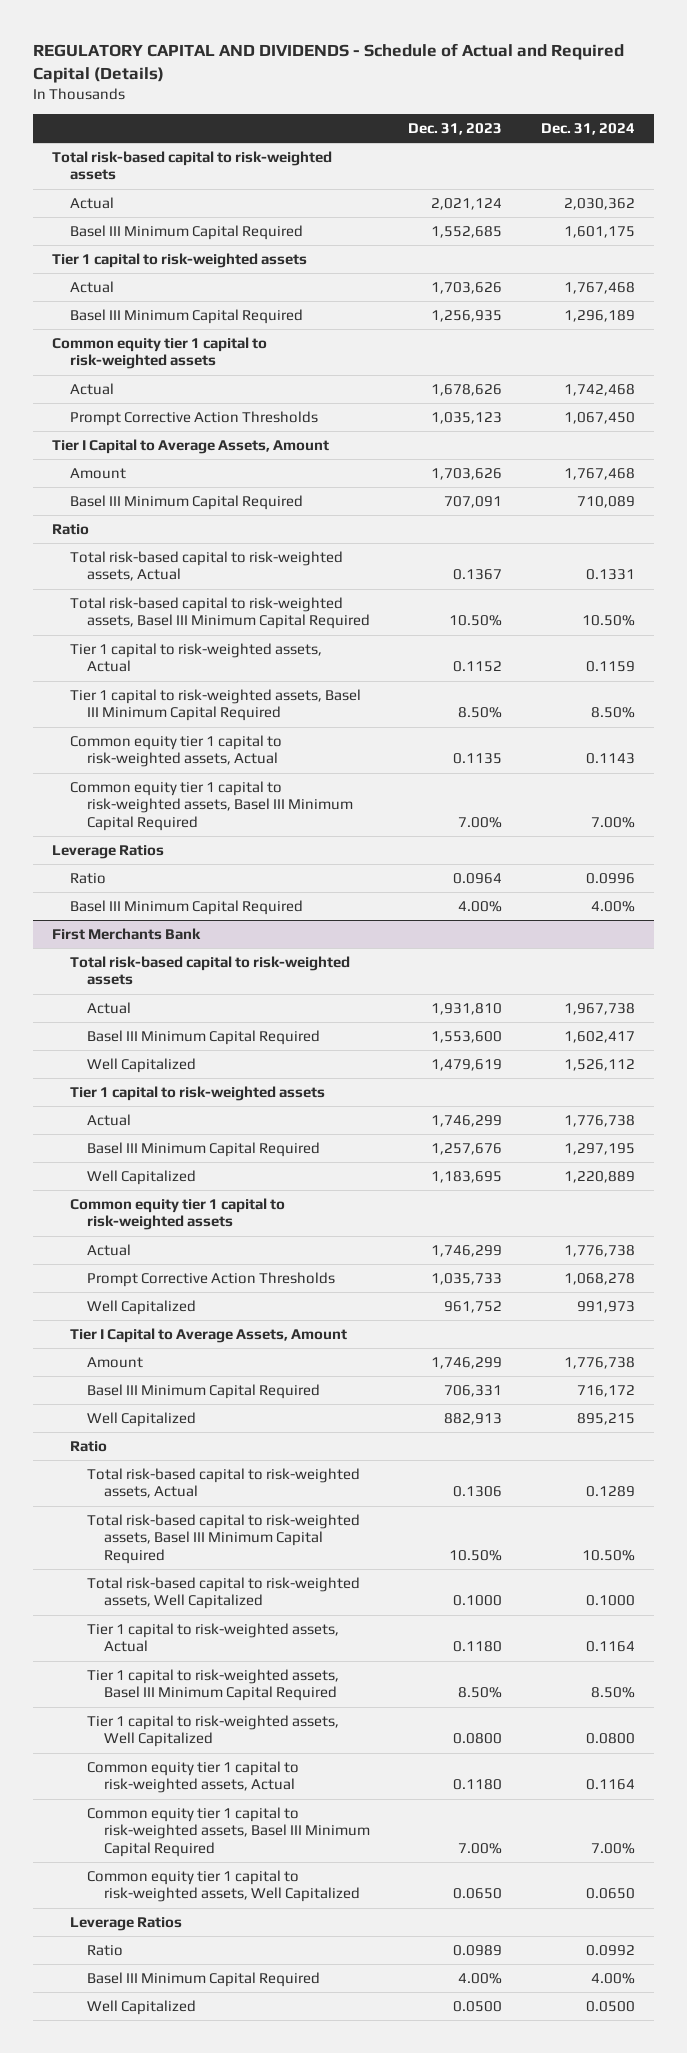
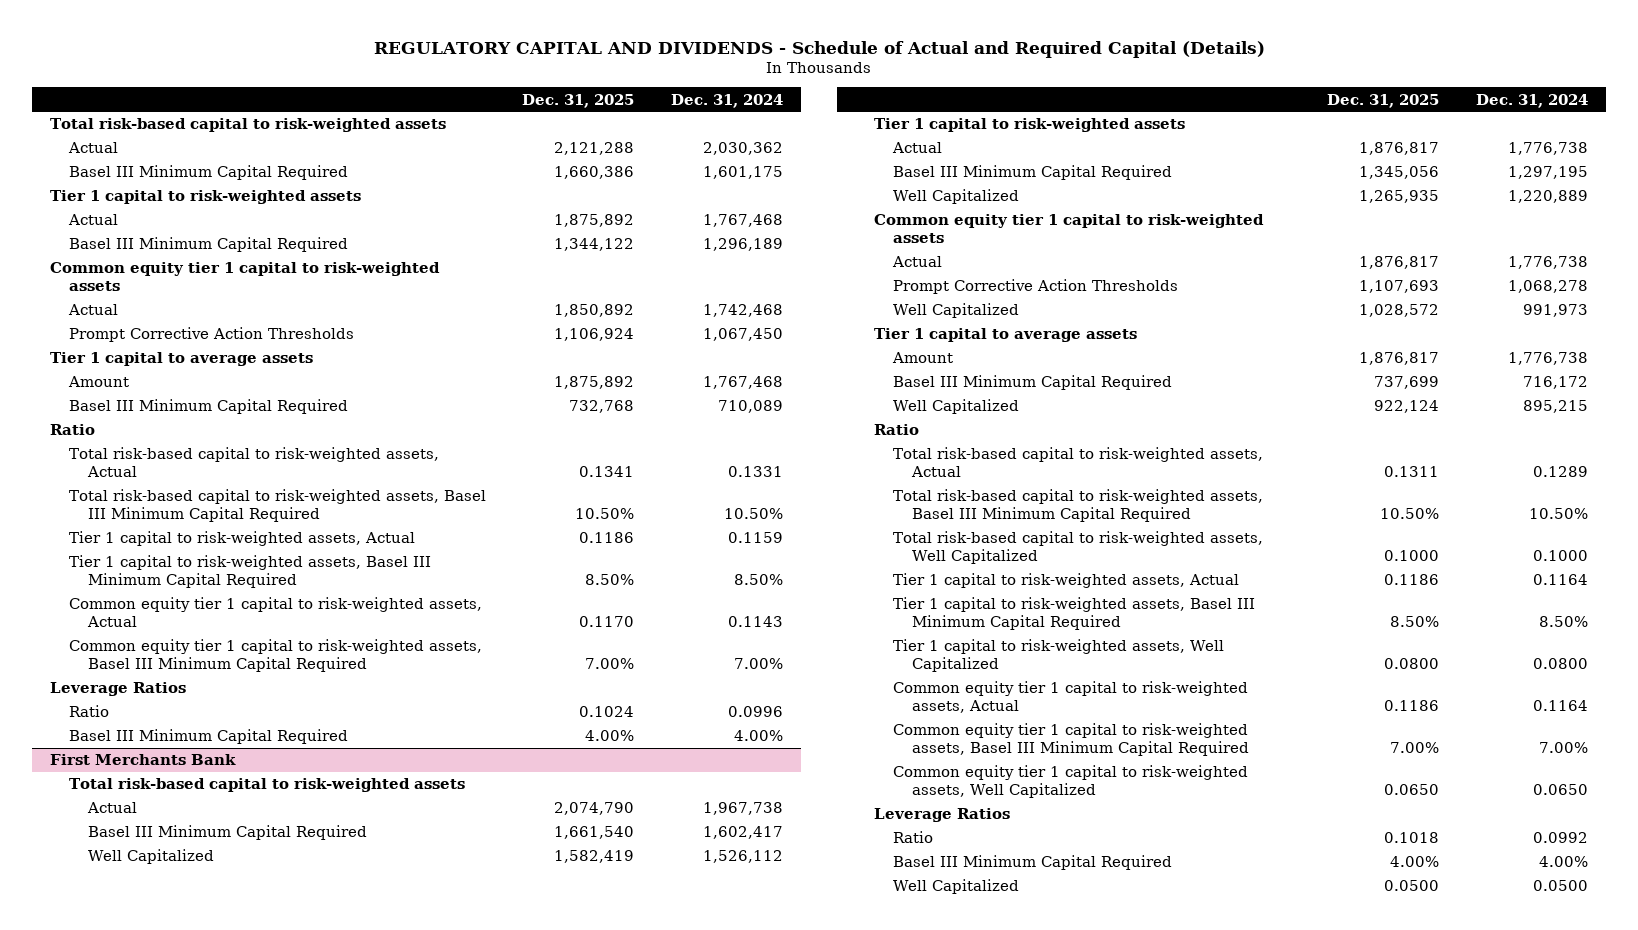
[408,123,503,136] Dec. 31, 2023 -> none
none -> [522,93,635,108] Dec. 31, 2025
[52,438,330,454] Tier I Capital to Average Assets, Amount -> [49,352,313,367] Tier 1 capital to average assets
[69,1327,347,1343] Tier I Capital to Average Assets, Amount -> [873,328,1137,343] Tier 1 capital to average assets

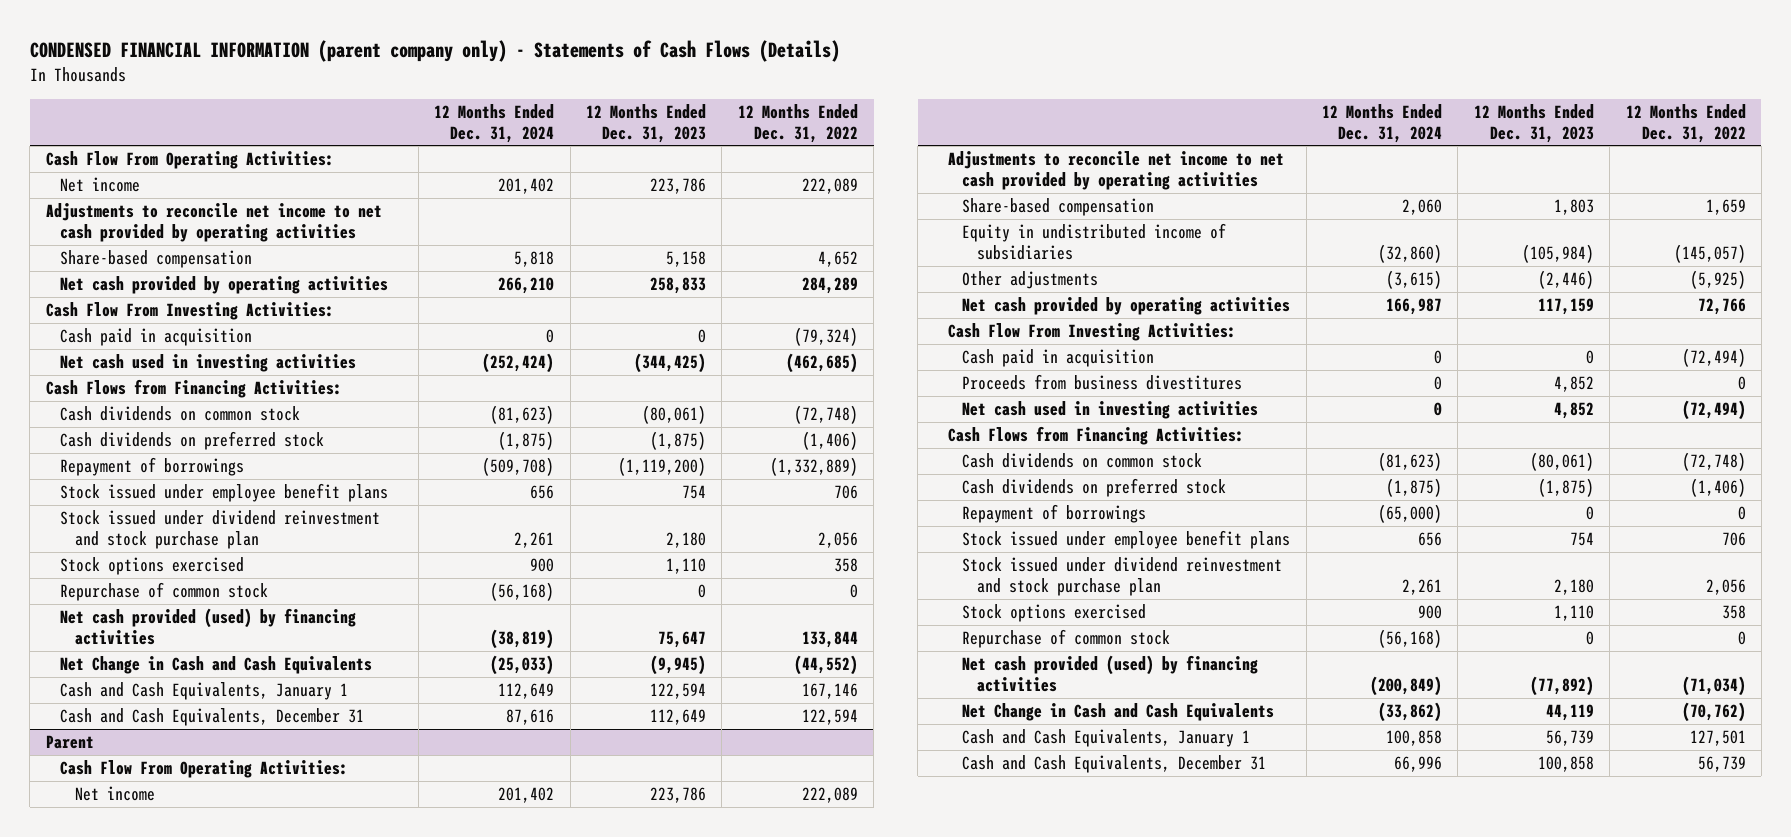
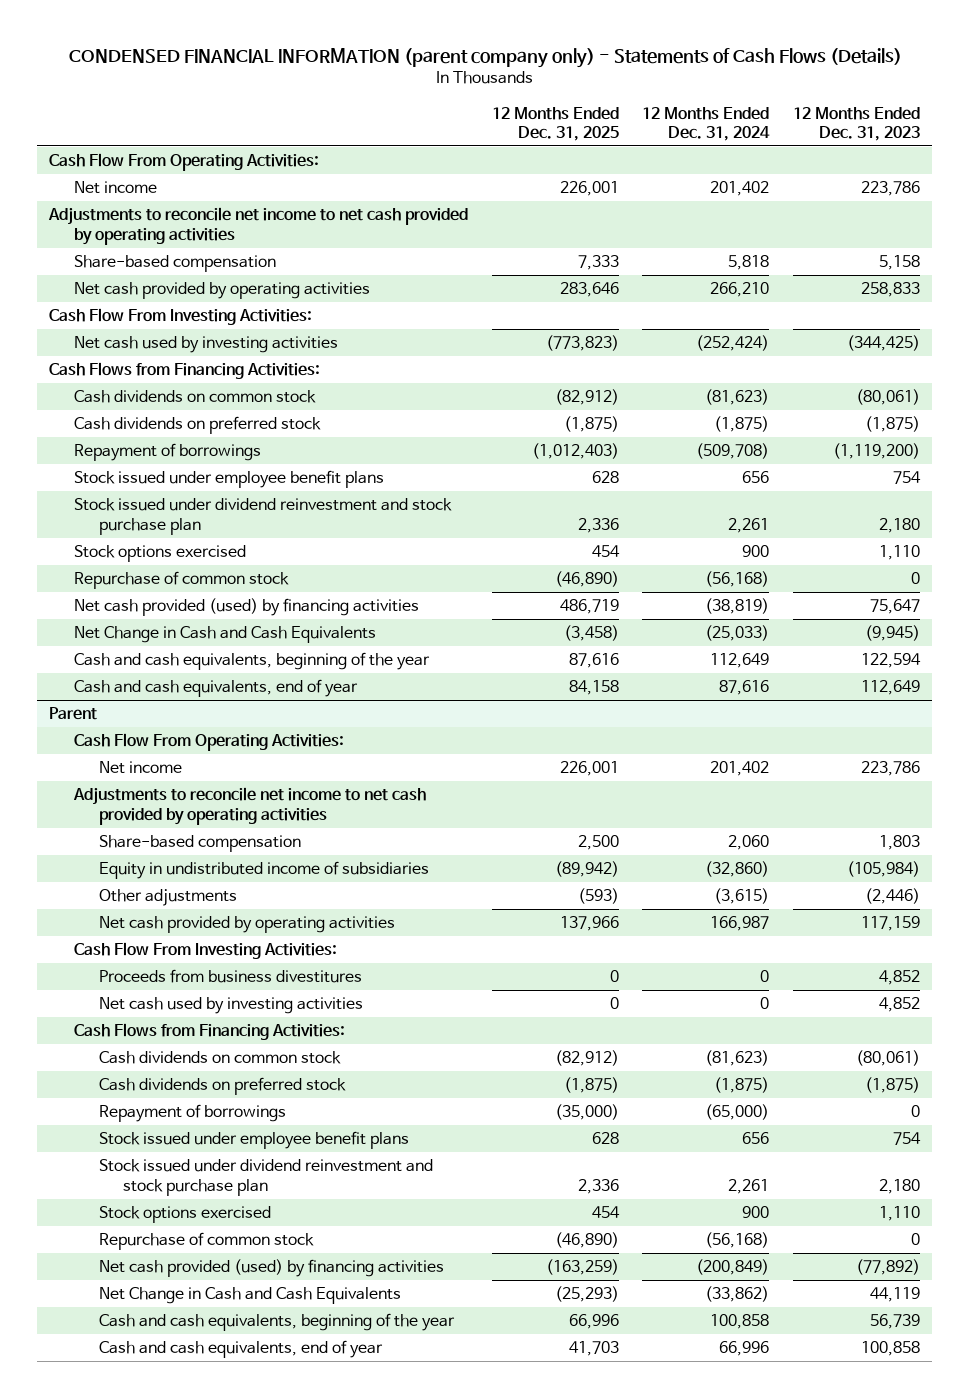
[737,103,858,143] 12 Months Ended Dec. 31, 2022 -> none
none -> [491,106,619,141] 12 Months Ended Dec. 31, 2025
[60,328,253,347] Cash paid in acquisition -> none
[60,354,357,373] Net cash used in investing activities -> [73,336,338,354] Net cash used by investing activities
[60,682,349,701] Cash and Cash Equivalents, January 1 -> [73,652,430,671] Cash and cash equivalents, beginning of the year
[60,708,365,727] Cash and Cash Equivalents, December 31 -> [73,679,358,698] Cash and cash equivalents, end of year
[962,349,1155,368] Cash paid in acquisition -> none
[962,401,1259,420] Net cash used in investing activities -> [98,997,363,1015] Net cash used by investing activities
[962,729,1251,748] Cash and Cash Equivalents, January 1 -> [98,1313,455,1332] Cash and cash equivalents, beginning of the year
[962,755,1267,774] Cash and Cash Equivalents, December 31 -> [98,1340,383,1359] Cash and cash equivalents, end of year

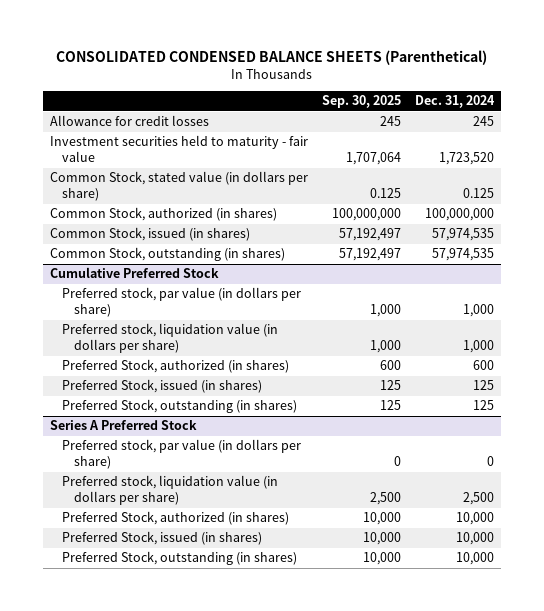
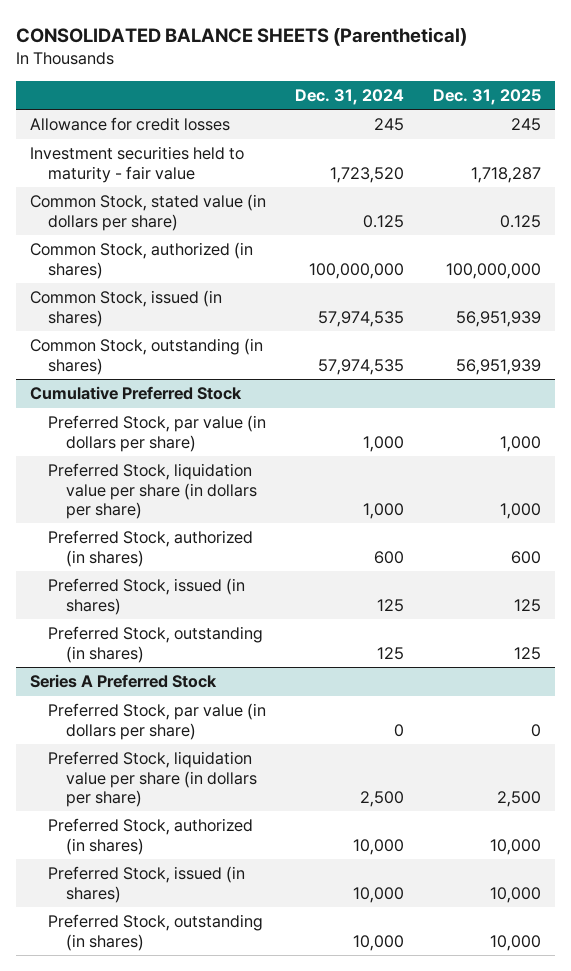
[55,49,487,65] CONSOLIDATED CONDENSED BALANCE SHEETS (Parenthetical) -> [16,26,468,46] CONSOLIDATED BALANCE SHEETS (Parenthetical)
[321,95,401,109] Sep. 30, 2025 -> none
none -> [432,88,541,105] Dec. 31, 2025
[61,287,301,318] Preferred stock, par value (in dollars per share) -> [48,415,267,452] Preferred Stock, par value (in dollars per share)
[61,323,278,354] Preferred stock, liquidation value (in dollars per share) -> [48,463,257,520] Preferred Stock, liquidation value per share (in dollars per share)
[61,439,301,470] Preferred stock, par value (in dollars per share) -> [48,703,267,740] Preferred Stock, par value (in dollars per share)
[61,475,278,506] Preferred stock, liquidation value (in dollars per share) -> [48,751,257,808] Preferred Stock, liquidation value per share (in dollars per share)

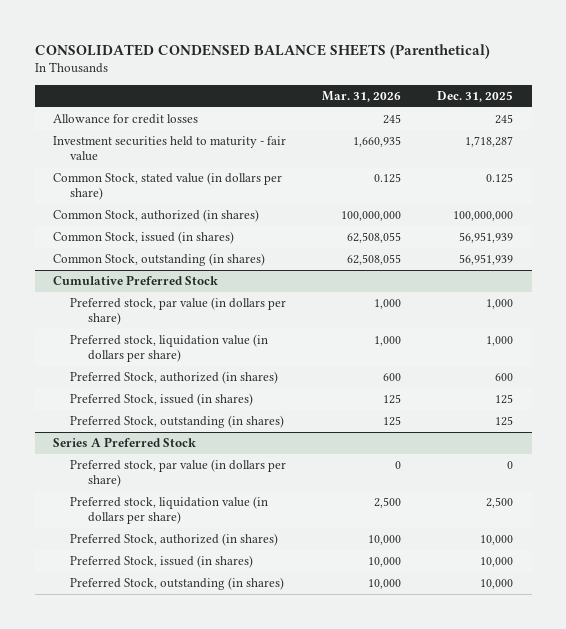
[16,26,468,46] CONSOLIDATED BALANCE SHEETS (Parenthetical) -> [34,44,490,60] CONSOLIDATED CONDENSED BALANCE SHEETS (Parenthetical)
[295,88,405,105] Dec. 31, 2024 -> none
none -> [322,91,402,103] Mar. 31, 2026
[48,415,267,452] Preferred Stock, par value (in dollars per share) -> [70,296,287,326] Preferred stock, par value (in dollars per share)
[48,463,257,520] Preferred Stock, liquidation value per share (in dollars per share) -> [70,333,269,363] Preferred stock, liquidation value (in dollars per share)
[48,703,267,740] Preferred Stock, par value (in dollars per share) -> [70,458,287,488] Preferred stock, par value (in dollars per share)
[48,751,257,808] Preferred Stock, liquidation value per share (in dollars per share) -> [70,495,269,525] Preferred stock, liquidation value (in dollars per share)

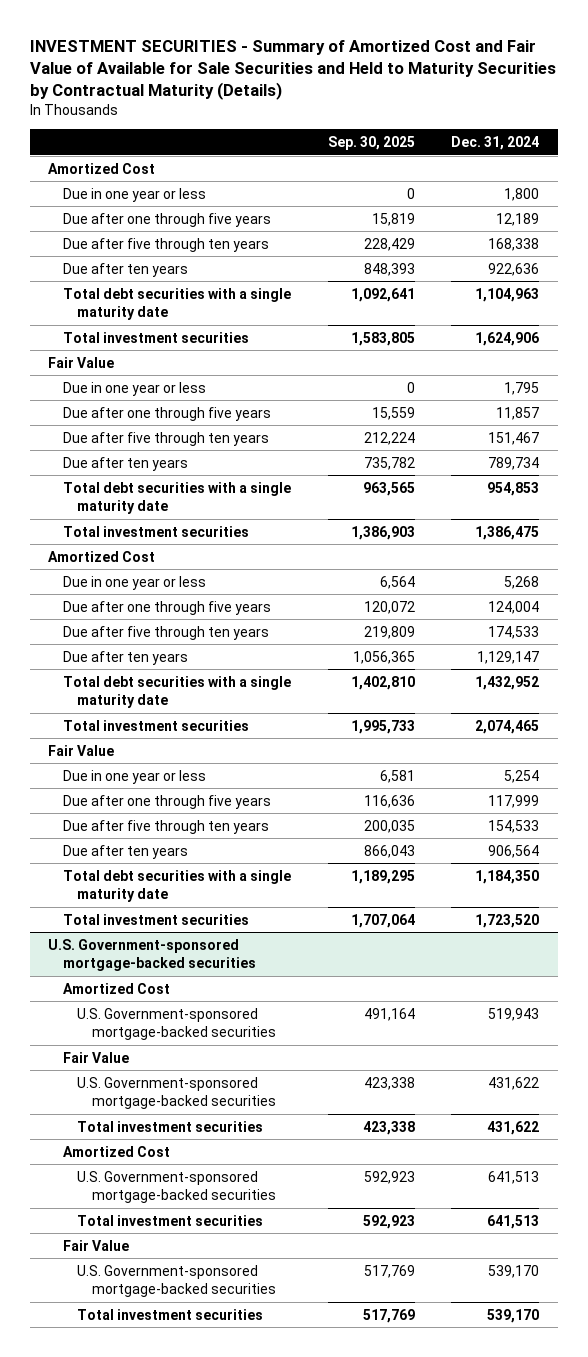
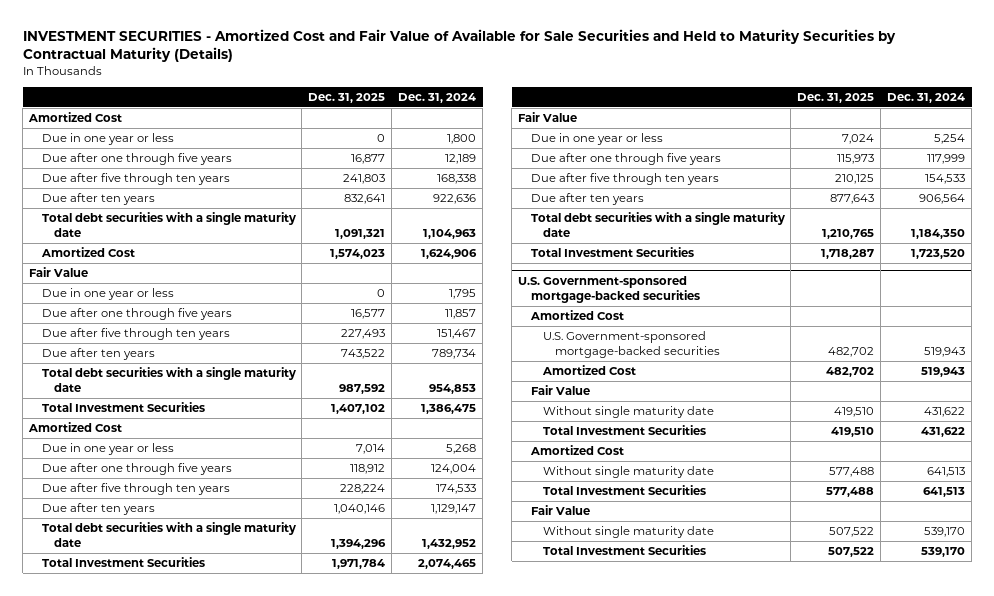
[29,39,556,100] INVESTMENT SECURITIES - Summary of Amortized Cost and Fair Value of Available for Sale Securities and Held to Maturity Securities by Contractual Maturity (Details) -> [22,29,896,63] INVESTMENT SECURITIES - Amortized Cost and Fair Value of Available for Sale Securities and Held to Maturity Securities by Contractual Maturity (Details)
[327,136,415,151] Sep. 30, 2025 -> none
none -> [308,92,386,103] Dec. 31, 2025
[62,331,249,343] Total investment securities -> [40,247,135,258] Amortized Cost
[62,525,249,537] Total investment securities -> [41,402,205,413] Total Investment Securities
[62,719,249,731] Total investment securities -> [41,557,205,568] Total Investment Securities
[62,913,249,925] Total investment securities -> [530,247,694,258] Total Investment Securities
none -> [541,365,636,376] Amortized Cost
[77,1076,276,1110] U.S. Government-sponsored mortgage-backed securities -> [542,406,714,419] Without single maturity date
[77,1120,264,1132] Total investment securities -> [542,425,706,436] Total Investment Securities
[77,1170,276,1204] U.S. Government-sponsored mortgage-backed securities -> [542,466,714,479] Without single maturity date
[77,1214,264,1226] Total investment securities -> [542,485,706,496] Total Investment Securities
[77,1264,276,1298] U.S. Government-sponsored mortgage-backed securities -> [542,526,714,539] Without single maturity date
[77,1308,264,1320] Total investment securities -> [542,545,706,556] Total Investment Securities

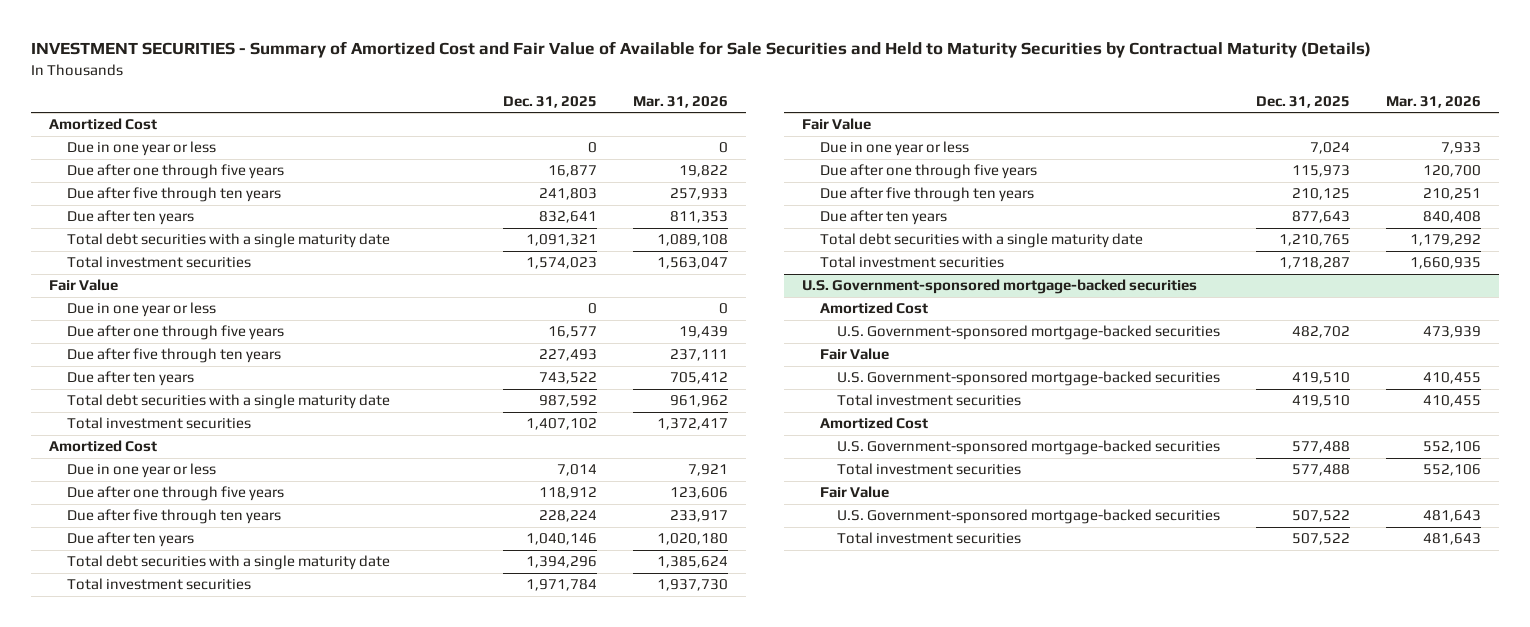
[22,29,896,63] INVESTMENT SECURITIES - Amortized Cost and Fair Value of Available for Sale Securities and Held to Maturity Securities by Contractual Maturity (Details) -> [31,41,1372,59] INVESTMENT SECURITIES - Summary of Amortized Cost and Fair Value of Available for Sale Securities and Held to Maturity Securities by Contractual Maturity (Details)
[398,92,477,103] Dec. 31, 2024 -> none
none -> [633,95,729,108] Mar. 31, 2026
[40,247,135,258] Amortized Cost -> [66,256,251,269] Total investment securities
[41,402,205,413] Total Investment Securities -> [66,417,251,430] Total investment securities
[41,557,205,568] Total Investment Securities -> [66,578,251,591] Total investment securities
[530,247,694,258] Total Investment Securities -> [819,256,1004,269] Total investment securities
[541,365,636,376] Amortized Cost -> none
[542,406,714,419] Without single maturity date -> [837,371,1221,387] U.S. Government-sponsored mortgage-backed securities
[542,425,706,436] Total Investment Securities -> [837,394,1022,407] Total investment securities
[542,466,714,479] Without single maturity date -> [837,440,1221,456] U.S. Government-sponsored mortgage-backed securities
[542,485,706,496] Total Investment Securities -> [837,463,1022,476] Total investment securities
[542,526,714,539] Without single maturity date -> [837,509,1221,525] U.S. Government-sponsored mortgage-backed securities
[542,545,706,556] Total Investment Securities -> [837,532,1022,545] Total investment securities

